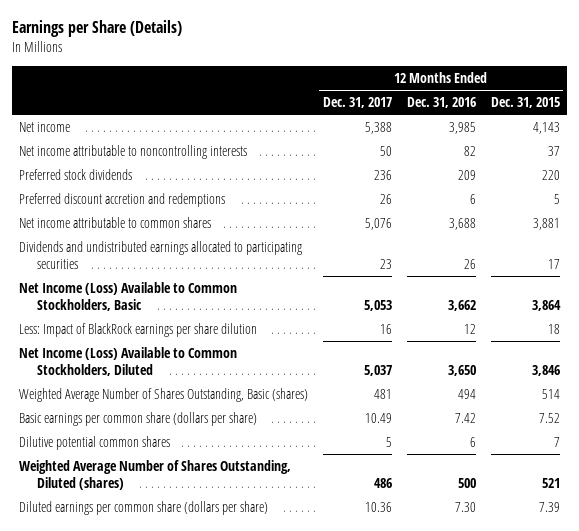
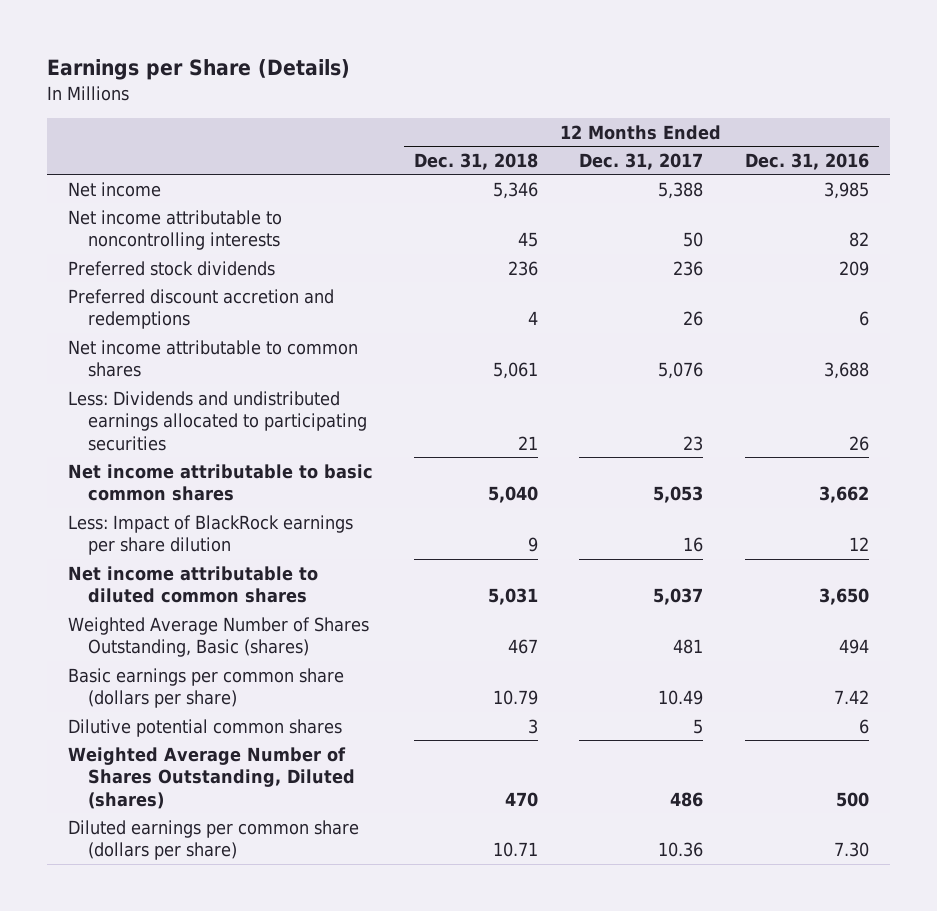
[490,97,560,109] Dec. 31, 2015 -> none
none -> [414,153,539,171] Dec. 31, 2018
[19,241,303,269] Dividends and undistributed earnings allocated to participating securities -> [67,390,367,451] Less: Dividends and undistributed earnings allocated to participating securities
[19,282,238,311] Net Income (Loss) Available to Common Stockholders, Basic -> [67,463,373,502] Net income attributable to basic common shares
[19,347,238,376] Net Income (Loss) Available to Common Stockholders, Diluted -> [67,565,318,604] Net income attributable to diluted common shares

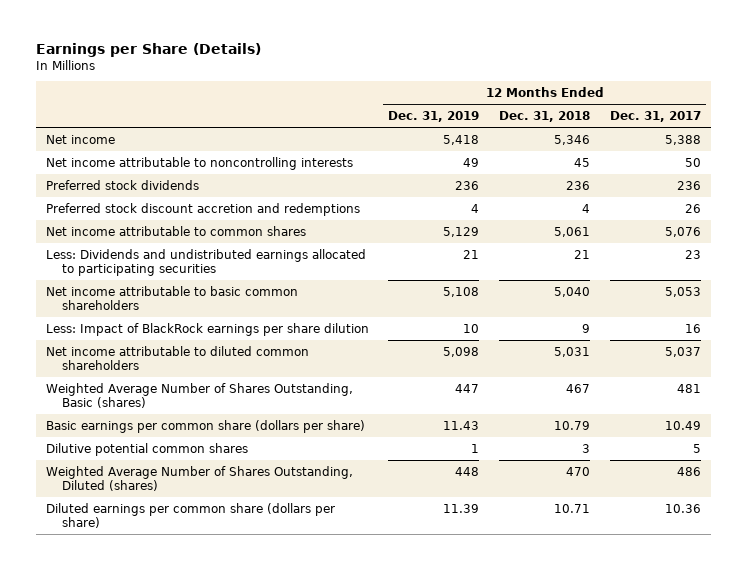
[744,153,869,171] Dec. 31, 2016 -> none
none -> [388,110,480,122] Dec. 31, 2019
[67,288,334,330] Preferred discount accretion and redemptions -> [45,202,360,216] Preferred stock discount accretion and redemptions
[67,463,373,502] Net income attributable to basic common shares -> [45,285,298,310] Net income attributable to basic common shareholders
[67,565,318,604] Net income attributable to diluted common shares -> [45,345,309,370] Net income attributable to diluted common shareholders

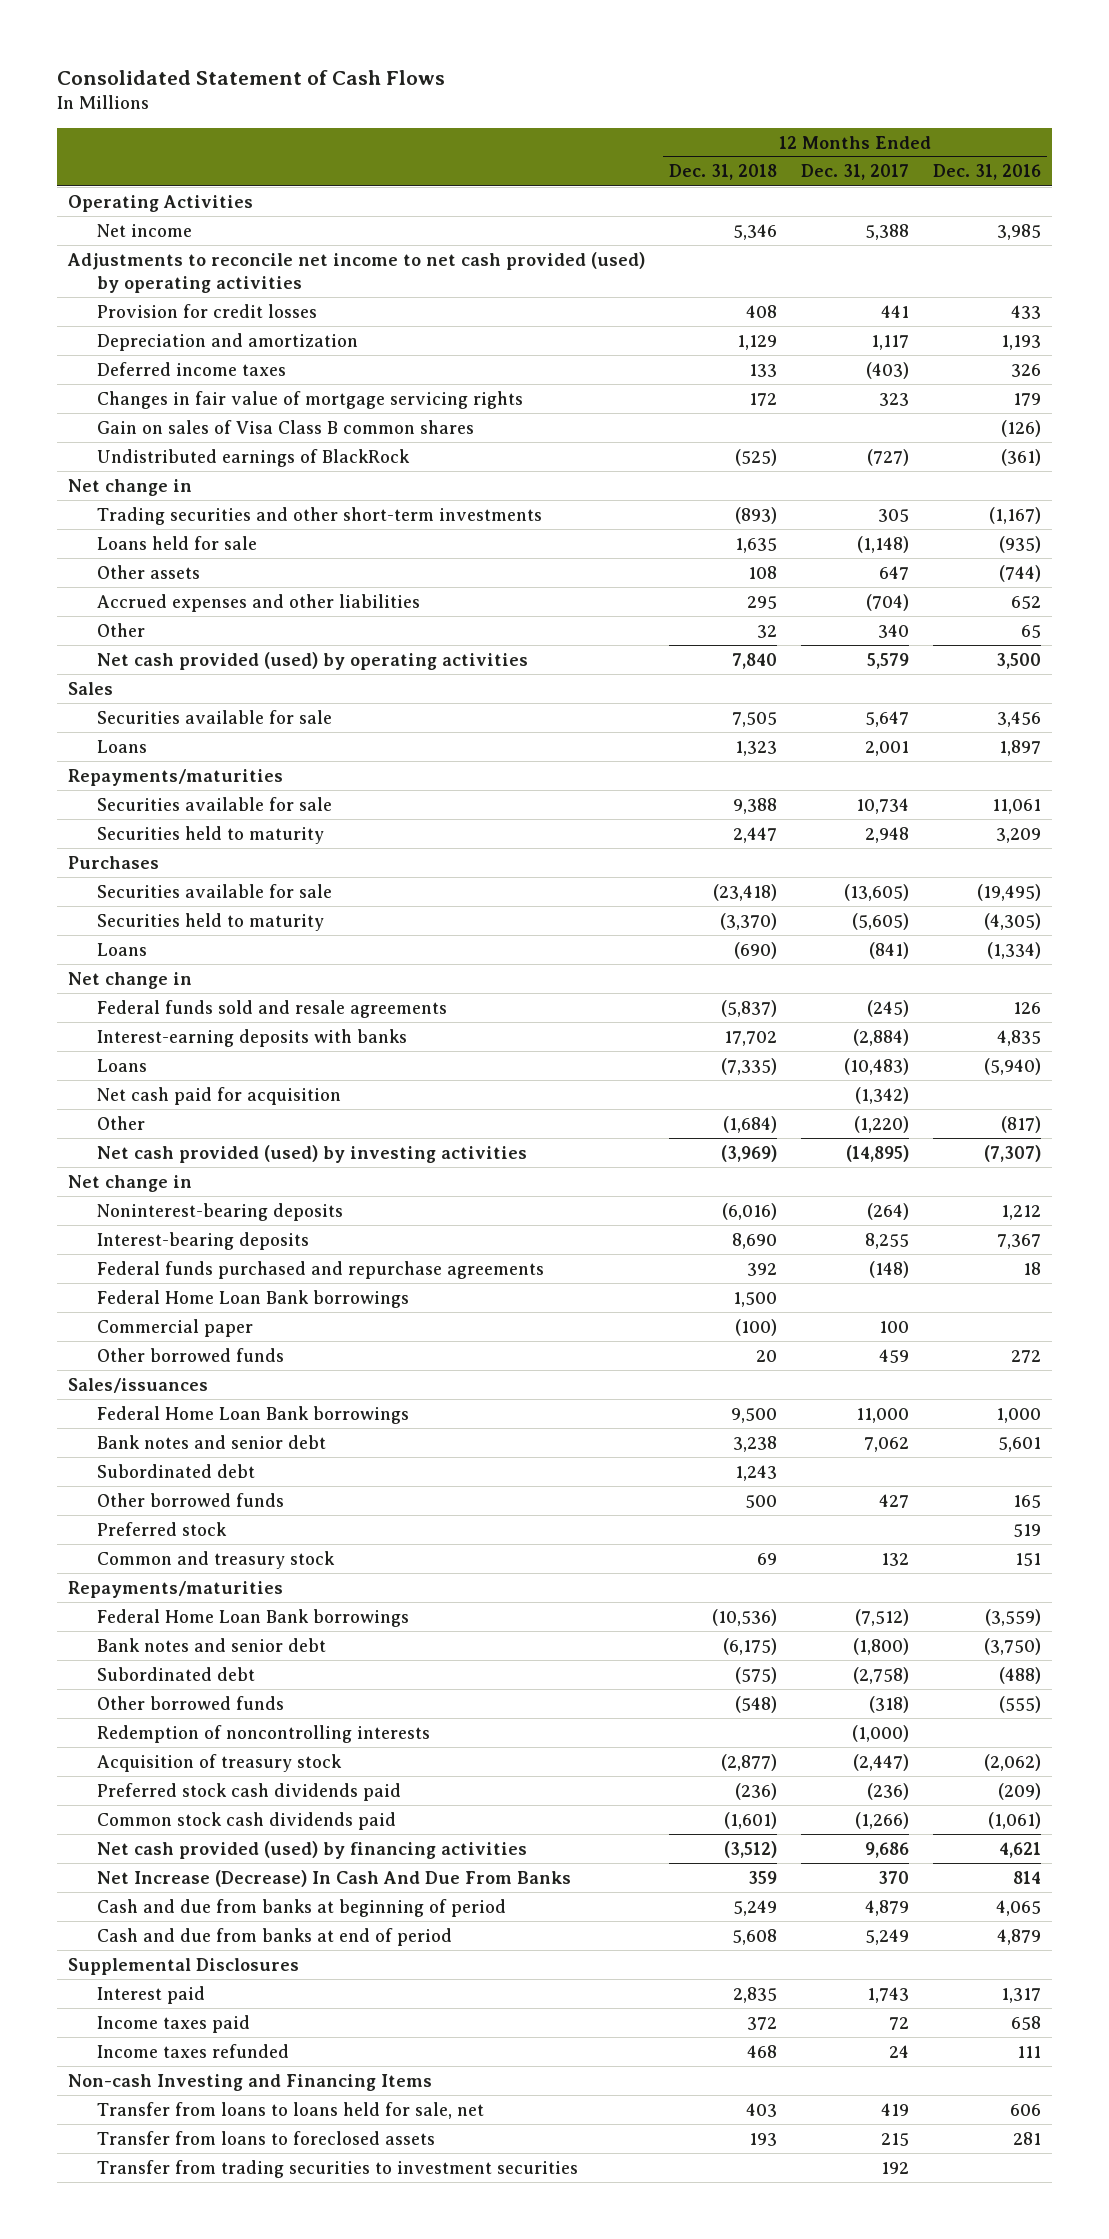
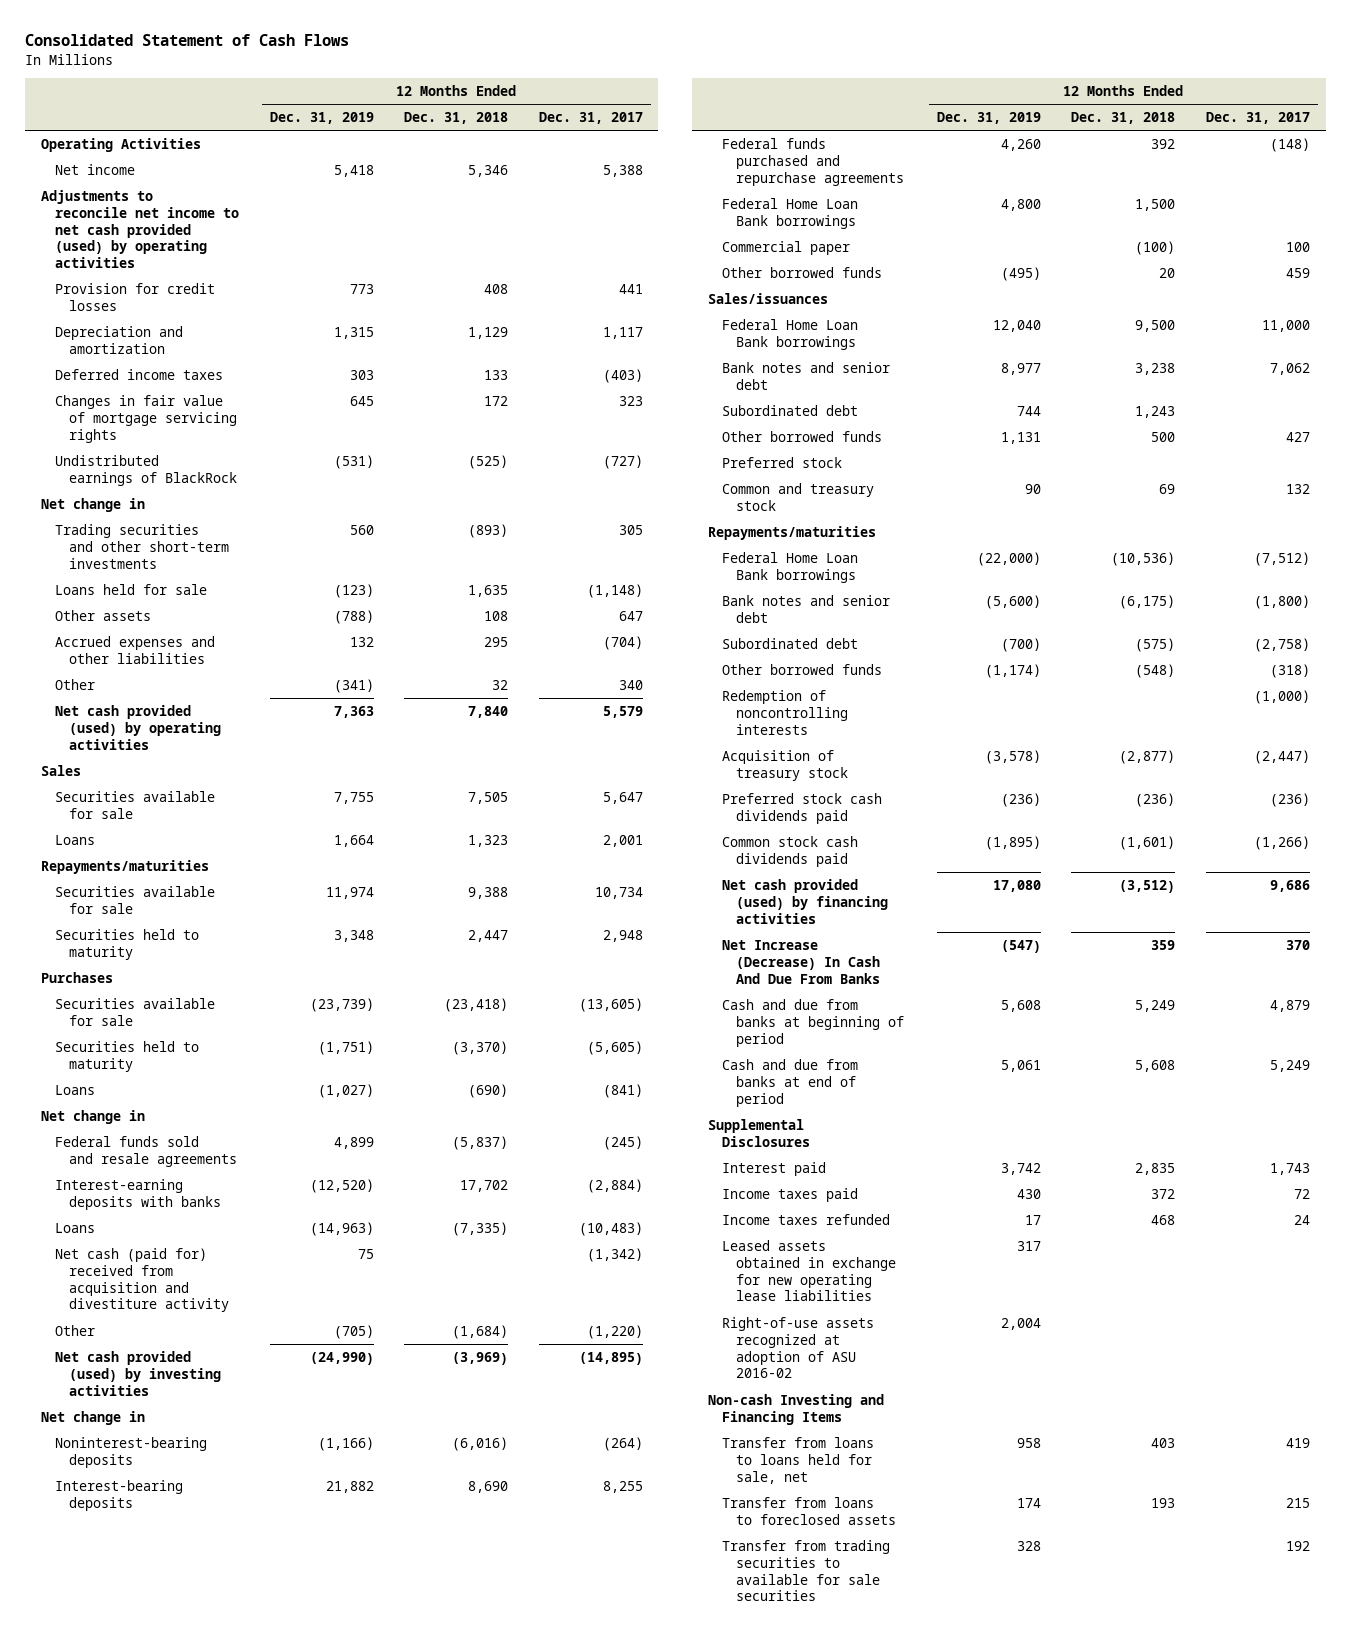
[932,164,1041,181] Dec. 31, 2016 -> none
none -> [269,111,374,124] Dec. 31, 2019
[97,419,475,434] Gain on sales of Visa Class B common shares -> none
[97,1086,342,1105] Net cash paid for acquisition -> [54,1247,230,1313] Net cash (paid for) received from acquisition and divestiture activity
none -> [721,1239,897,1302] Leased assets obtained in exchange for new operating lease liabilities
none -> [721,1316,874,1379] Right-of-use assets recognized at adoption of ASU 2016-02
[97,2159,579,2178] Transfer from trading securities to investment securities -> [721,1539,890,1602] Transfer from trading securities to available for sale securities

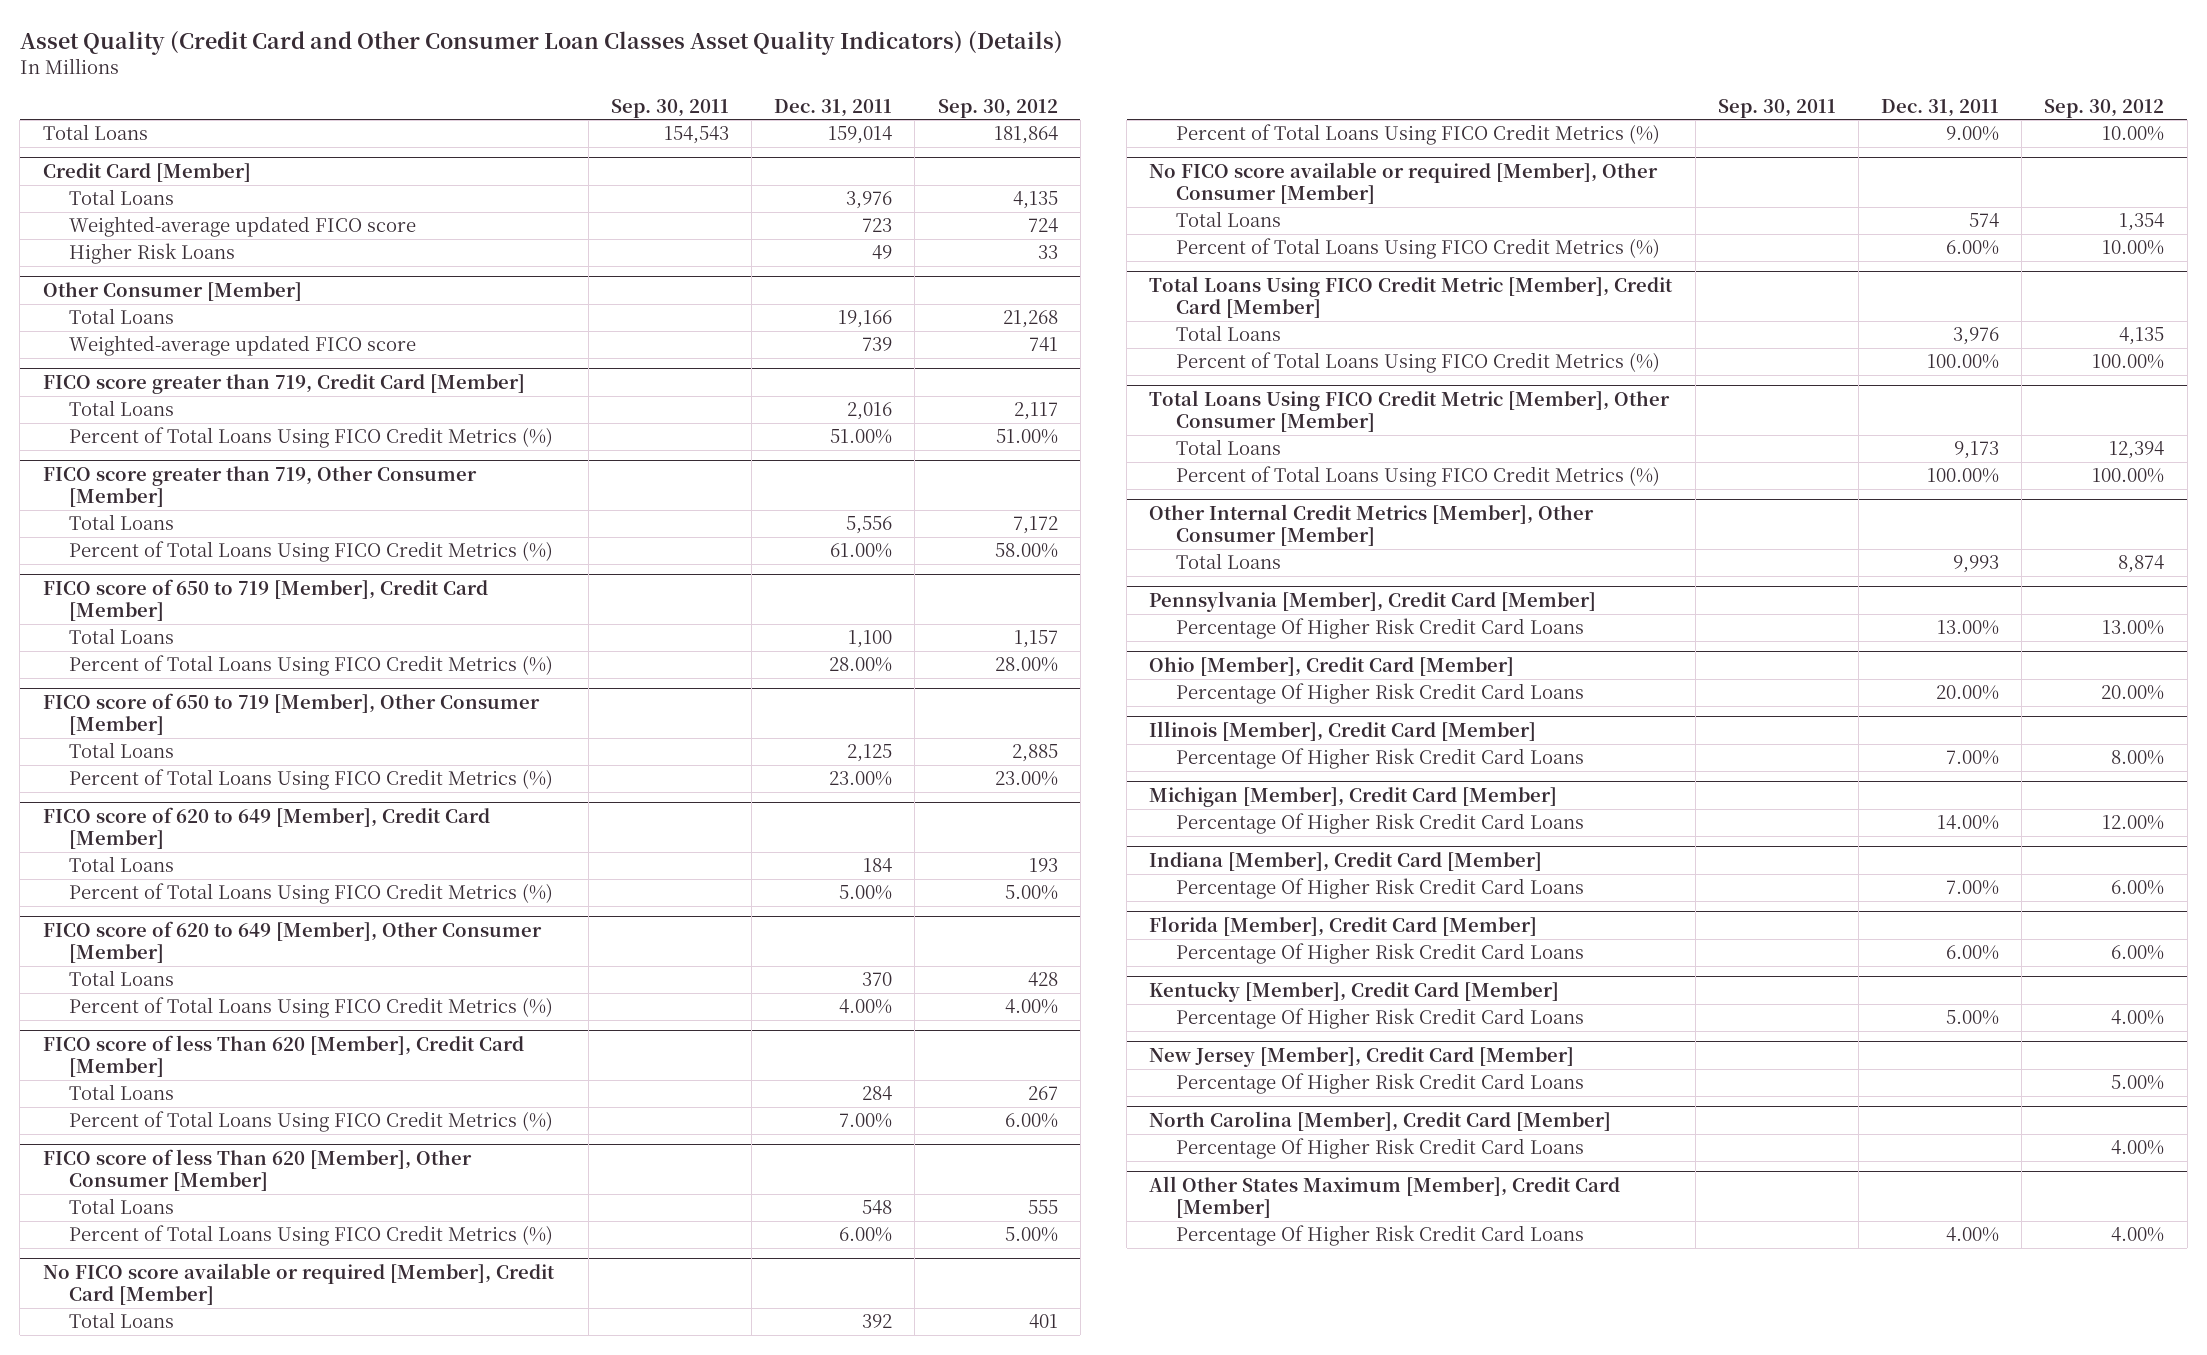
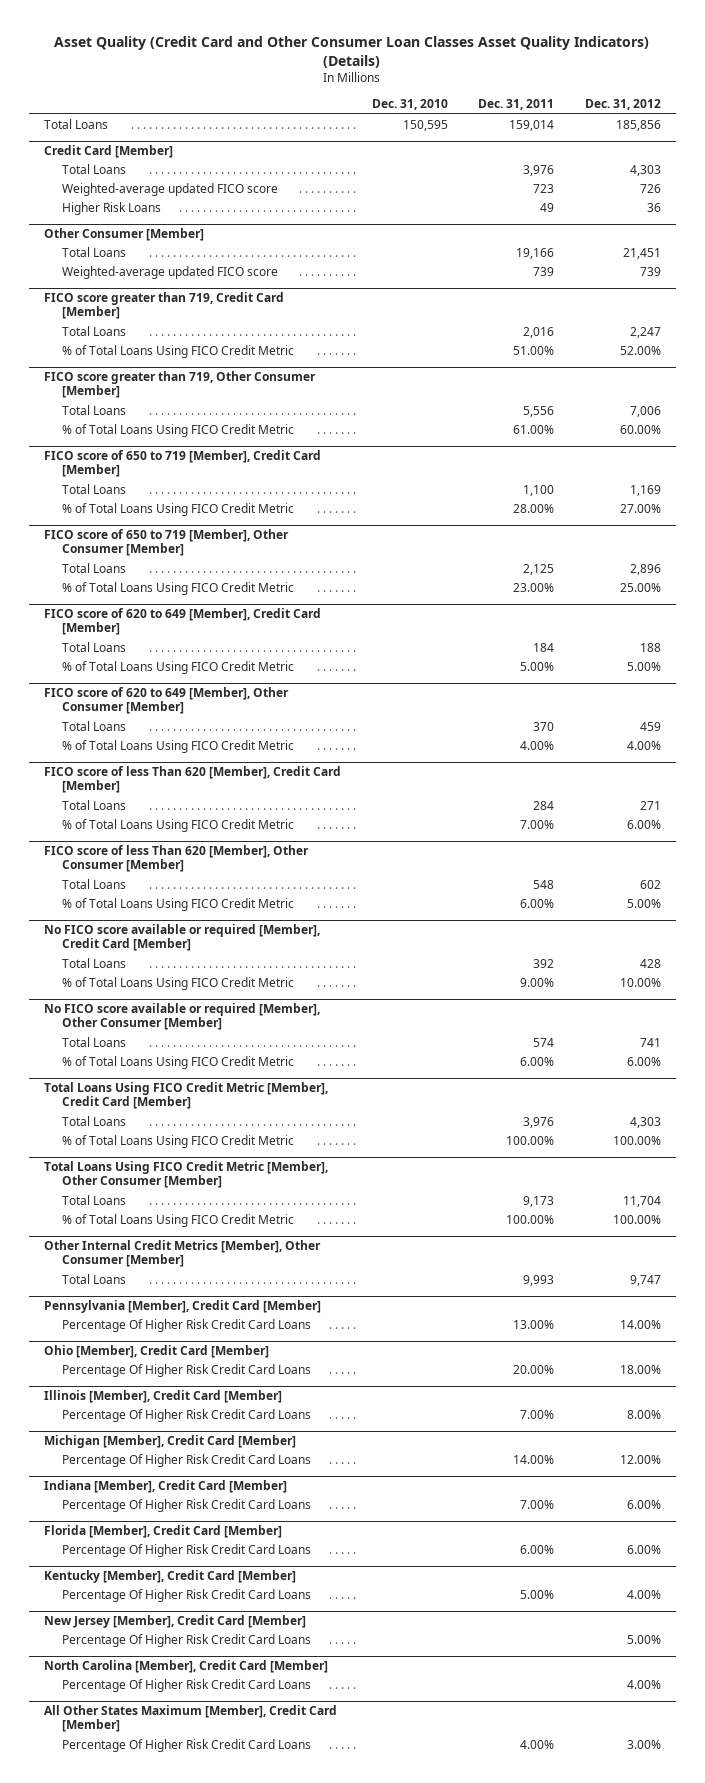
[610,98,729,118] Sep. 30, 2011 -> none
[937,98,1058,118] Sep. 30, 2012 -> none
none -> [371,99,448,111] Dec. 31, 2010
none -> [584,99,661,111] Dec. 31, 2012
[69,427,554,449] Percent of Total Loans Using FICO Credit Metrics (%) -> [61,344,294,358] % of Total Loans Using FICO Credit Metric
[69,541,554,563] Percent of Total Loans Using FICO Credit Metrics (%) -> [61,423,294,437] % of Total Loans Using FICO Credit Metric
[69,655,554,677] Percent of Total Loans Using FICO Credit Metrics (%) -> [61,502,294,516] % of Total Loans Using FICO Credit Metric
[69,769,554,791] Percent of Total Loans Using FICO Credit Metrics (%) -> [61,581,294,595] % of Total Loans Using FICO Credit Metric
[69,883,554,905] Percent of Total Loans Using FICO Credit Metrics (%) -> [61,660,294,674] % of Total Loans Using FICO Credit Metric
[69,997,554,1019] Percent of Total Loans Using FICO Credit Metrics (%) -> [61,739,294,753] % of Total Loans Using FICO Credit Metric
[69,1111,554,1133] Percent of Total Loans Using FICO Credit Metrics (%) -> [61,818,294,832] % of Total Loans Using FICO Credit Metric
[69,1225,554,1247] Percent of Total Loans Using FICO Credit Metrics (%) -> [61,897,294,911] % of Total Loans Using FICO Credit Metric
[1176,124,1661,146] Percent of Total Loans Using FICO Credit Metrics (%) -> [61,976,294,990] % of Total Loans Using FICO Credit Metric
[1176,238,1661,260] Percent of Total Loans Using FICO Credit Metrics (%) -> [61,1055,294,1069] % of Total Loans Using FICO Credit Metric
[1176,352,1661,374] Percent of Total Loans Using FICO Credit Metrics (%) -> [61,1134,294,1148] % of Total Loans Using FICO Credit Metric
[1176,466,1661,488] Percent of Total Loans Using FICO Credit Metrics (%) -> [61,1213,294,1227] % of Total Loans Using FICO Credit Metric

